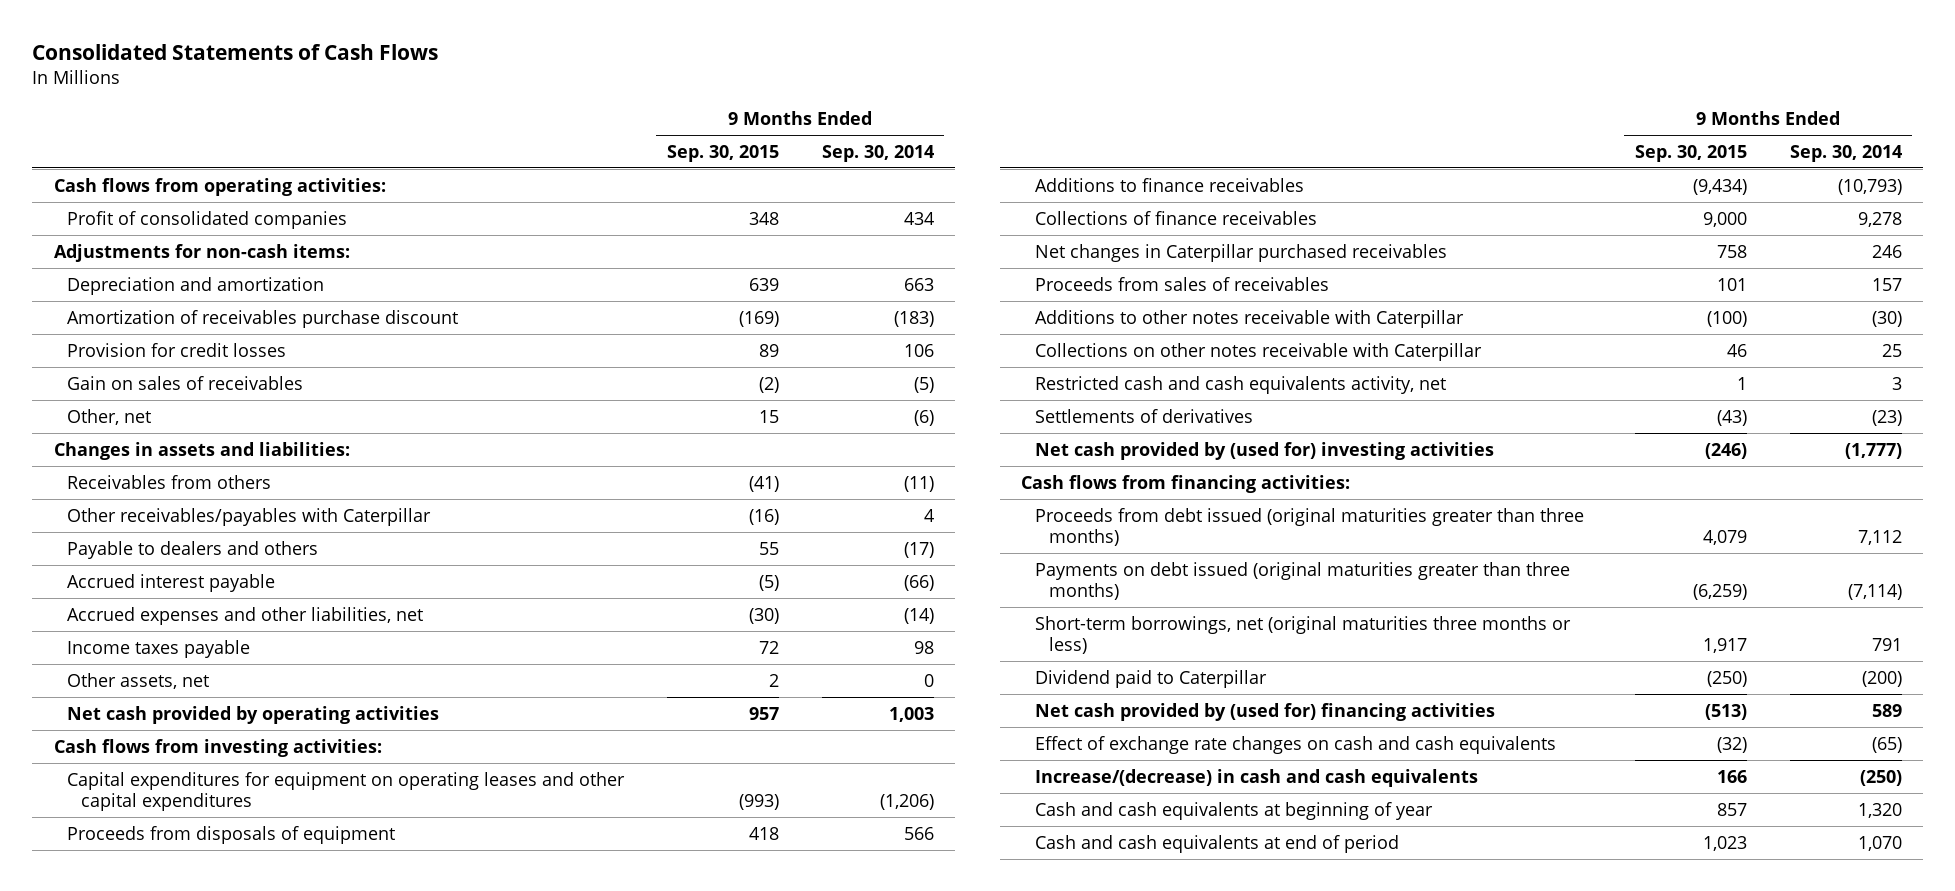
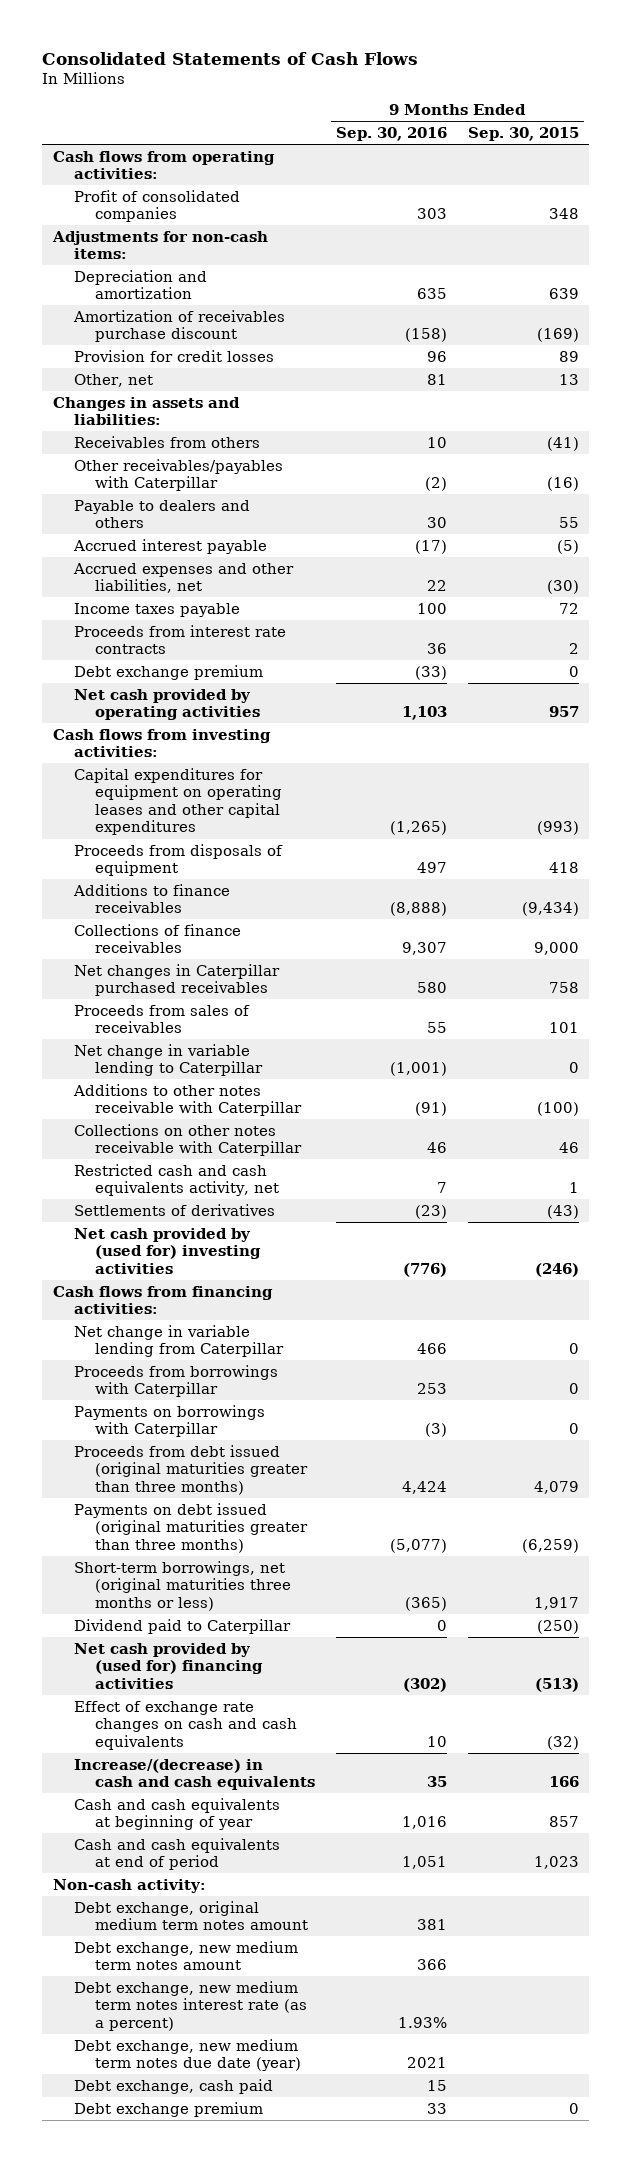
[821,144,934,162] Sep. 30, 2014 -> none
none -> [335,127,447,142] Sep. 30, 2016
[67,375,304,390] Gain on sales of receivables -> none
[759,409,780,423] 15 -> [558,373,579,385] 13
[67,672,210,689] Other assets, net -> none
none -> [73,624,286,655] Proceeds from interest rate contracts
none -> [73,664,263,680] Debt exchange premium
none -> [73,1043,264,1077] Net change in variable lending to Caterpillar
none -> [73,1324,285,1358] Net change in variable lending from Caterpillar
none -> [73,1364,278,1398] Proceeds from borrowings with Caterpillar
none -> [73,1404,265,1438] Payments on borrowings with Caterpillar
none -> [52,1878,206,1893] Non-cash activity:
none -> [73,1900,309,1931] Debt exchange, original medium term notes amount
none -> [73,1940,298,1971] Debt exchange, new medium term notes amount
none -> [73,1980,308,2031] Debt exchange, new medium term notes interest rate (as a percent)
none -> [73,2038,302,2072] Debt exchange, new medium term notes due date (year)
none -> [73,2078,273,2094] Debt exchange, cash paid
none -> [73,2101,263,2117] Debt exchange premium

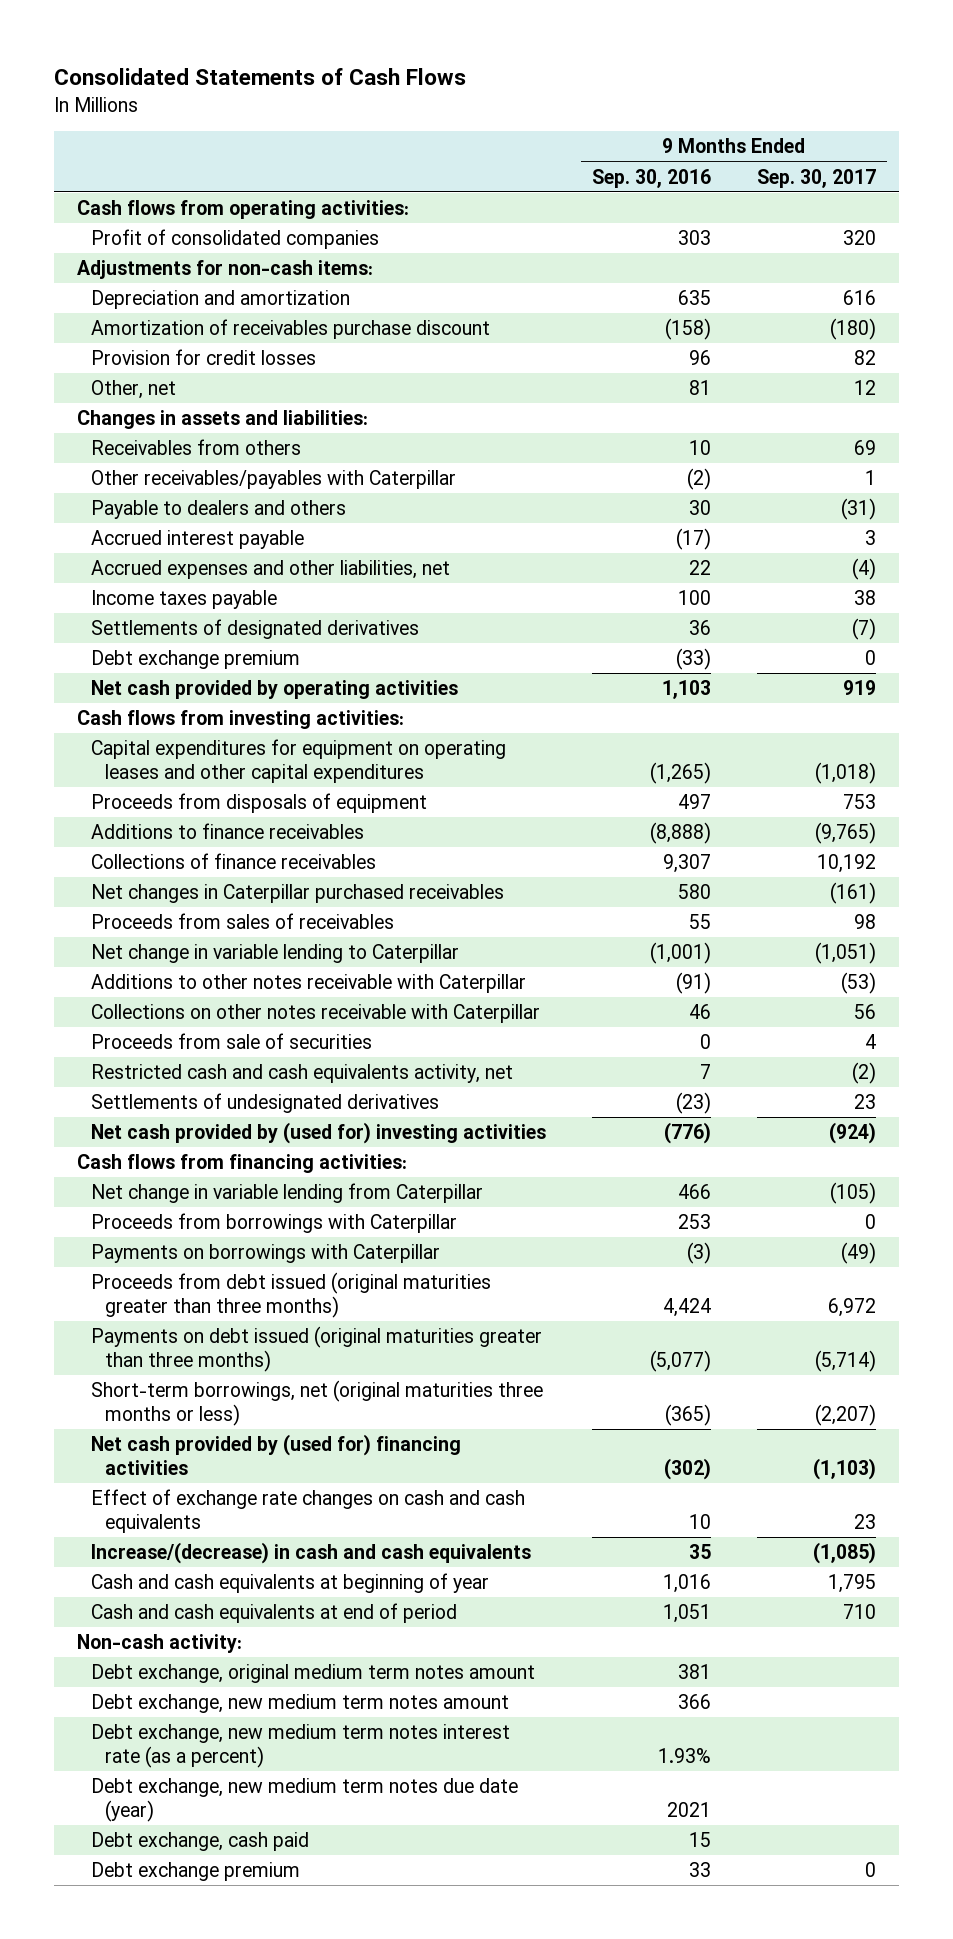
[467,127,579,142] Sep. 30, 2015 -> none
none -> [756,168,876,188] Sep. 30, 2017
[73,624,286,655] Proceeds from interest rate contracts -> [91,619,420,640] Settlements of designated derivatives
none -> [91,1033,373,1050] Proceeds from sale of securities
[73,1203,275,1216] Settlements of derivatives -> [91,1093,440,1114] Settlements of undesignated derivatives
[73,1618,291,1634] Dividend paid to Caterpillar -> none

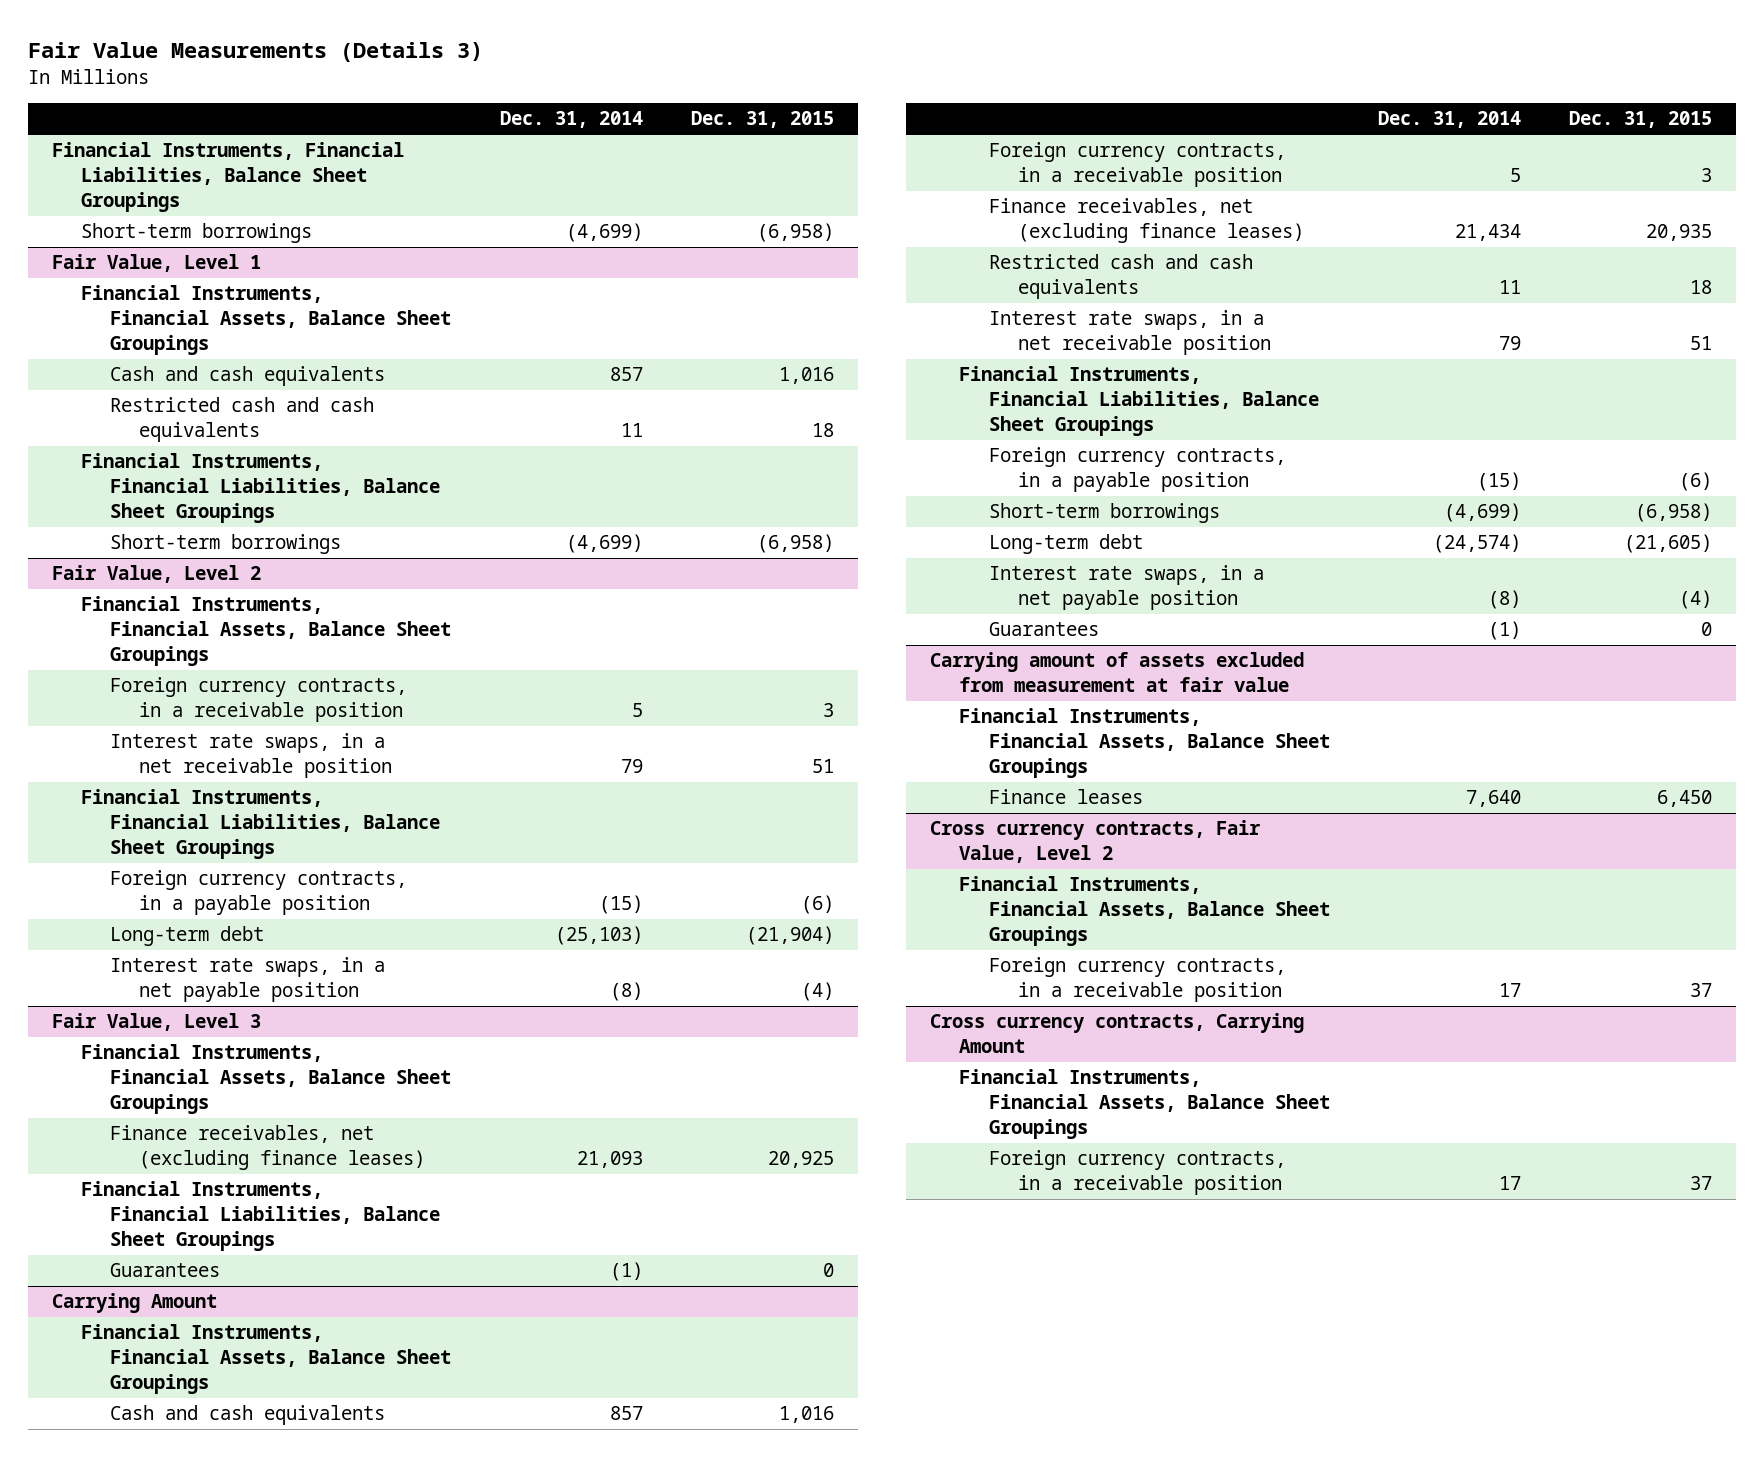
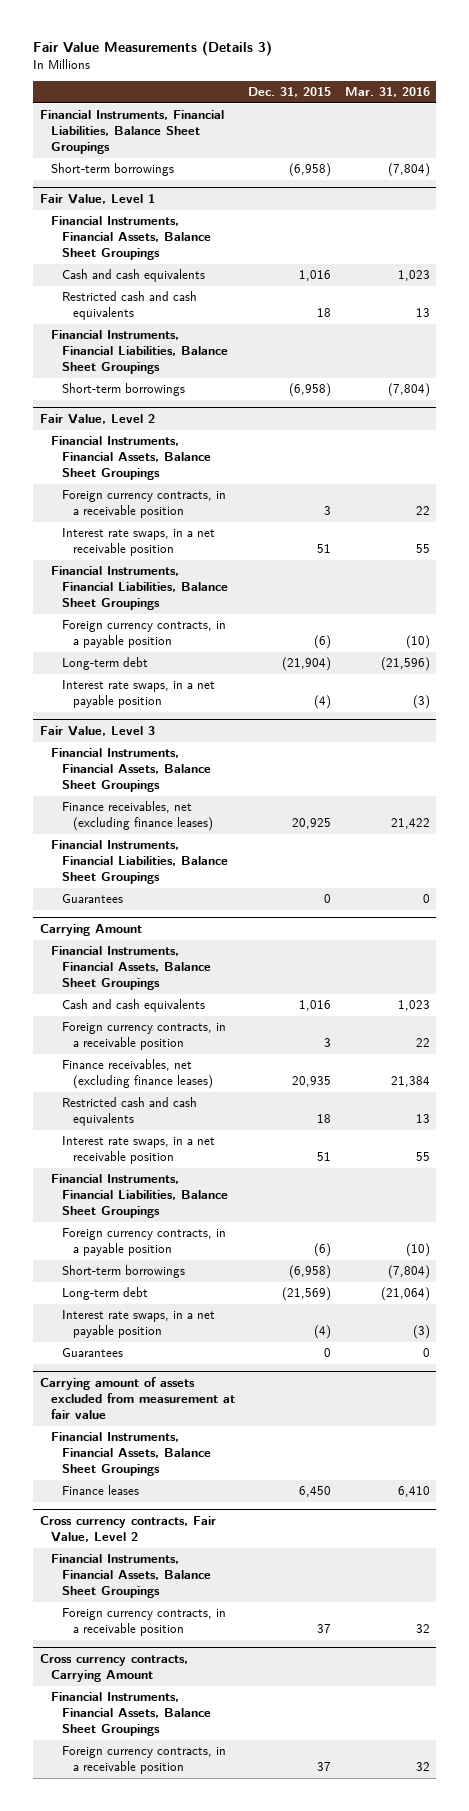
[499,111,643,129] Dec. 31, 2014 -> none
none -> [344,87,430,98] Mar. 31, 2016
[1624,534,1713,554] (21,605) -> [282,1287,332,1302] (21,569)

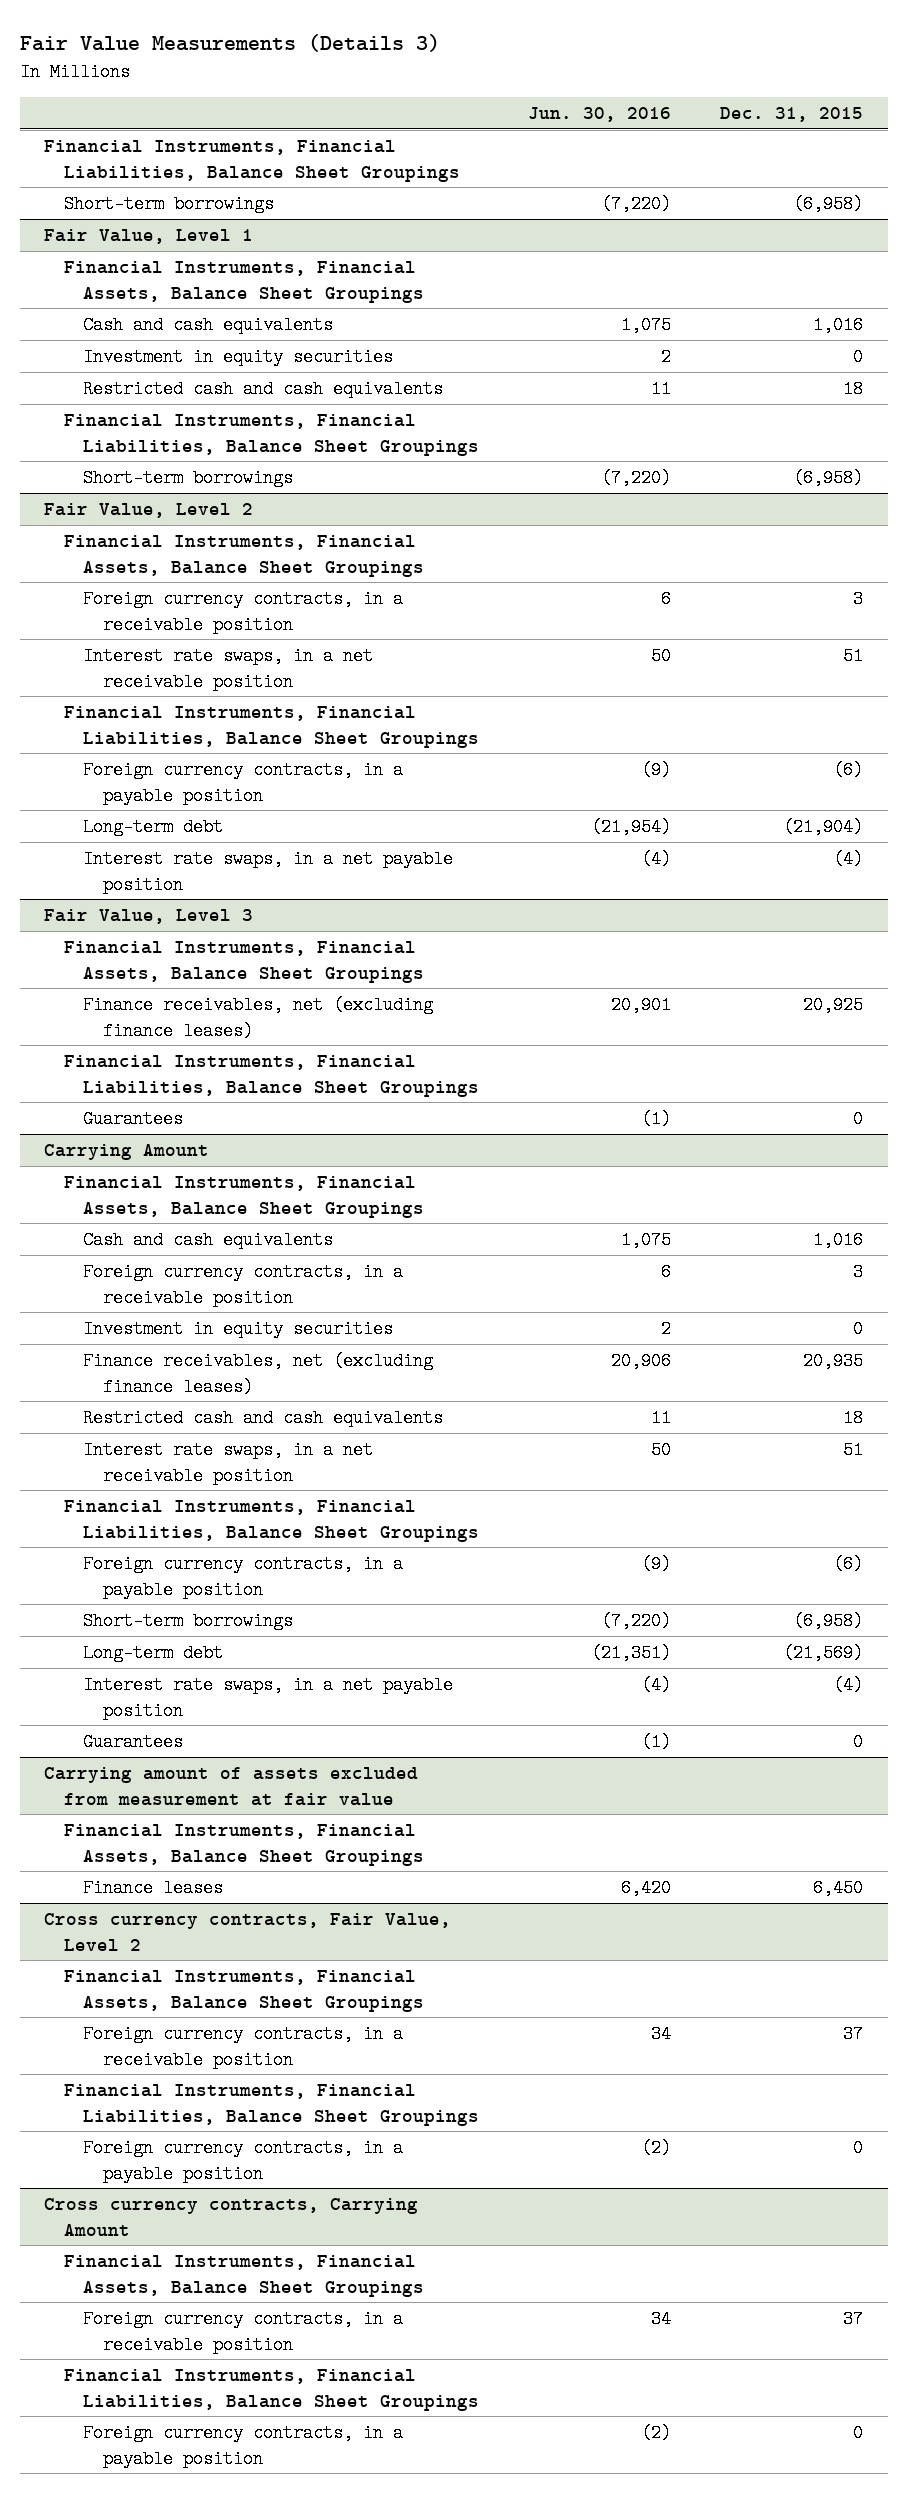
[344,87,430,98] Mar. 31, 2016 -> none
none -> [528,106,672,122] Jun. 30, 2016
none -> [83,347,394,366] Investment in equity securities
none -> [83,1319,394,1338] Investment in equity securities
none -> [63,2083,480,2126] Financial Instruments, Financial Liabilities, Balance Sheet Groupings
none -> [83,2138,404,2183] Foreign currency contracts, in a payable position
none -> [63,2368,480,2411] Financial Instruments, Financial Liabilities, Balance Sheet Groupings
none -> [83,2423,404,2468] Foreign currency contracts, in a payable position

